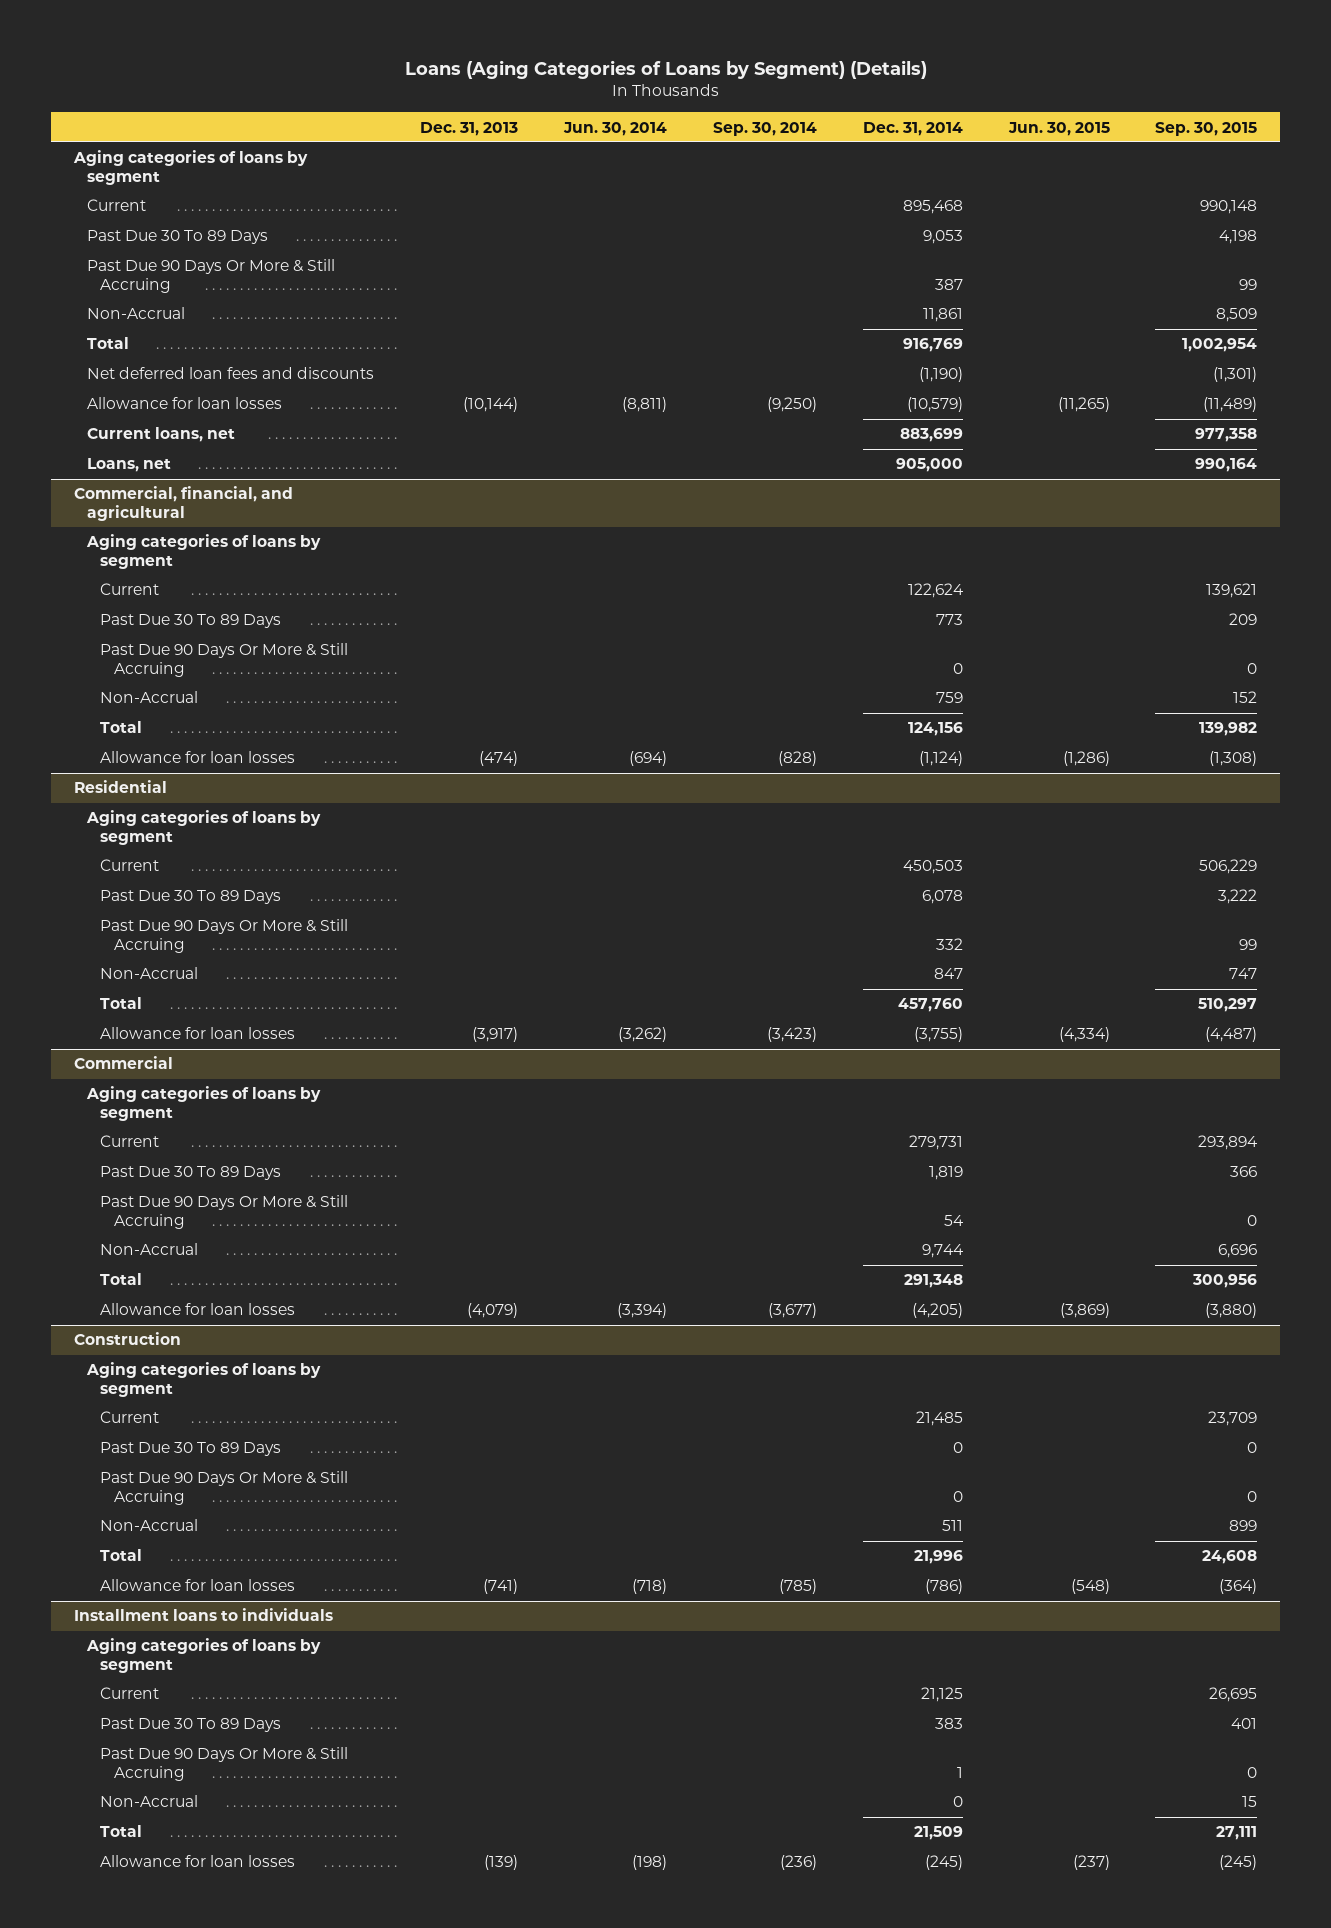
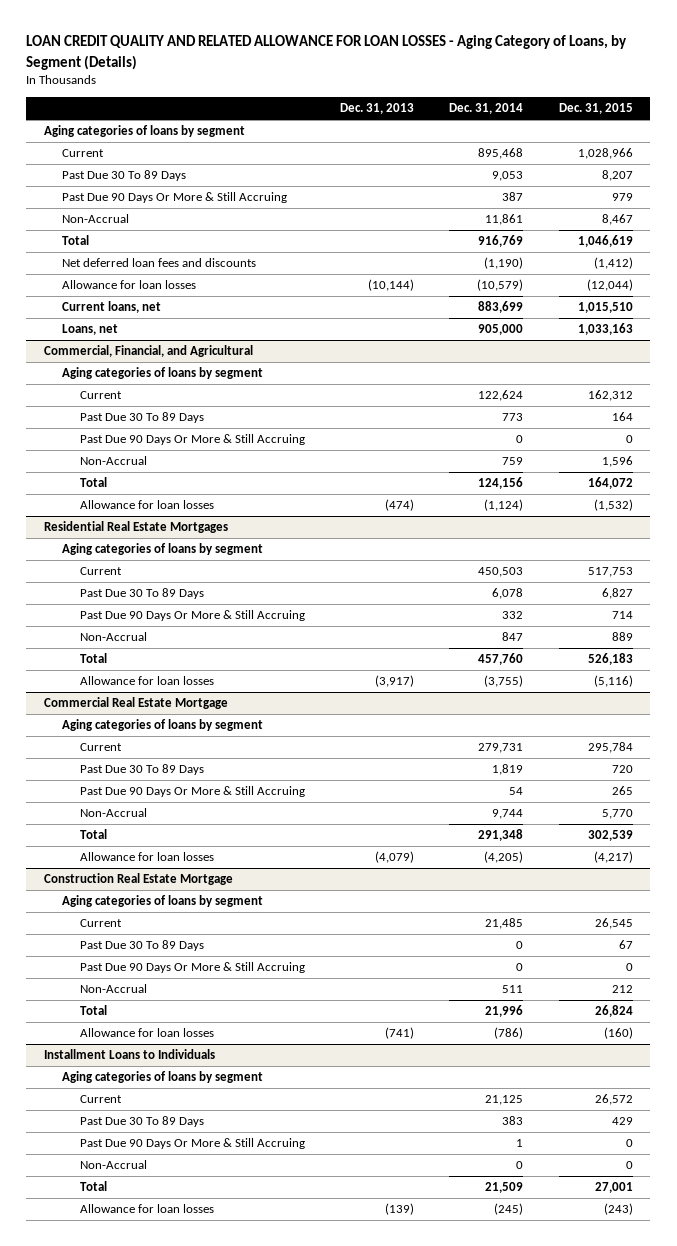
[404,60,927,80] Loans (Aging Categories of Loans by Segment) (Details) -> [26,35,628,70] LOAN CREDIT QUALITY AND RELATED ALLOWANCE FOR LOAN LOSSES - Aging Category of Loans, by Segment (Details)
[562,121,667,136] Jun. 30, 2014 -> none
[712,121,817,136] Sep. 30, 2014 -> none
[1007,121,1110,136] Jun. 30, 2015 -> none
[1155,121,1258,136] Sep. 30, 2015 -> none
none -> [558,103,633,115] Dec. 31, 2015
[73,486,293,522] Commercial, financial, and agricultural -> [43,345,253,358] Commercial, Financial, and Agricultural
[73,780,167,794] Residential -> [43,521,228,534] Residential Real Estate Mortgages
[73,1056,173,1070] Commercial -> [43,697,228,710] Commercial Real Estate Mortgage
[73,1332,181,1346] Construction -> [43,873,233,886] Construction Real Estate Mortgage
[73,1608,333,1622] Installment loans to individuals -> [43,1049,215,1060] Installment Loans to Individuals

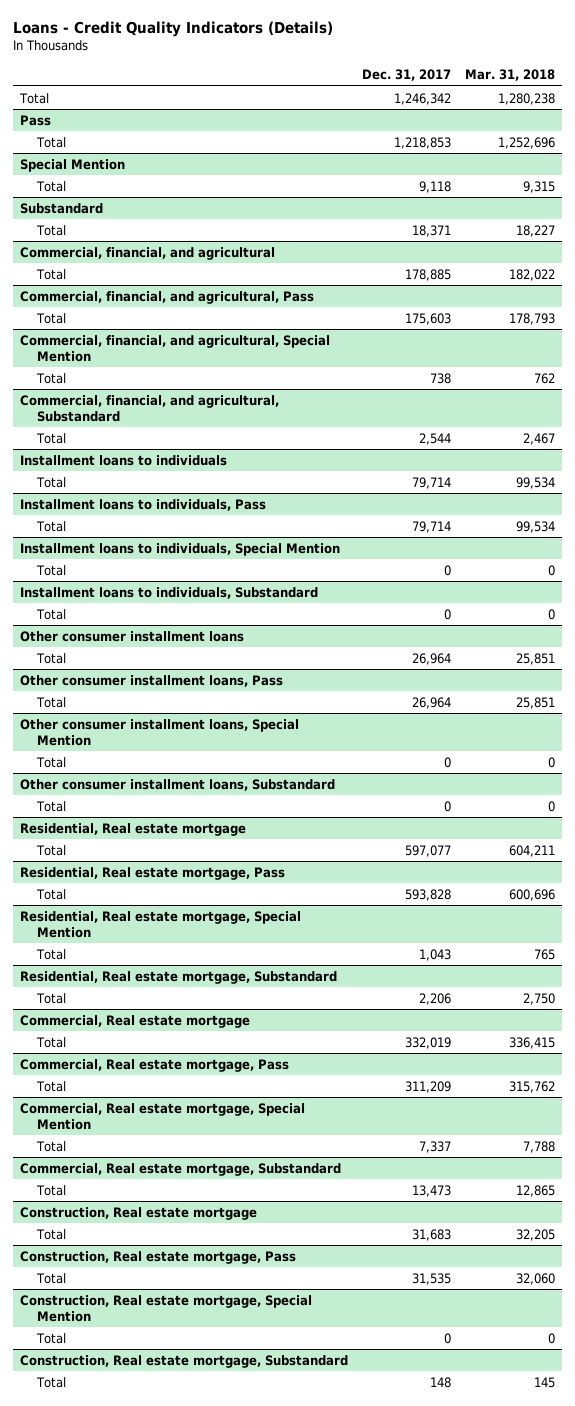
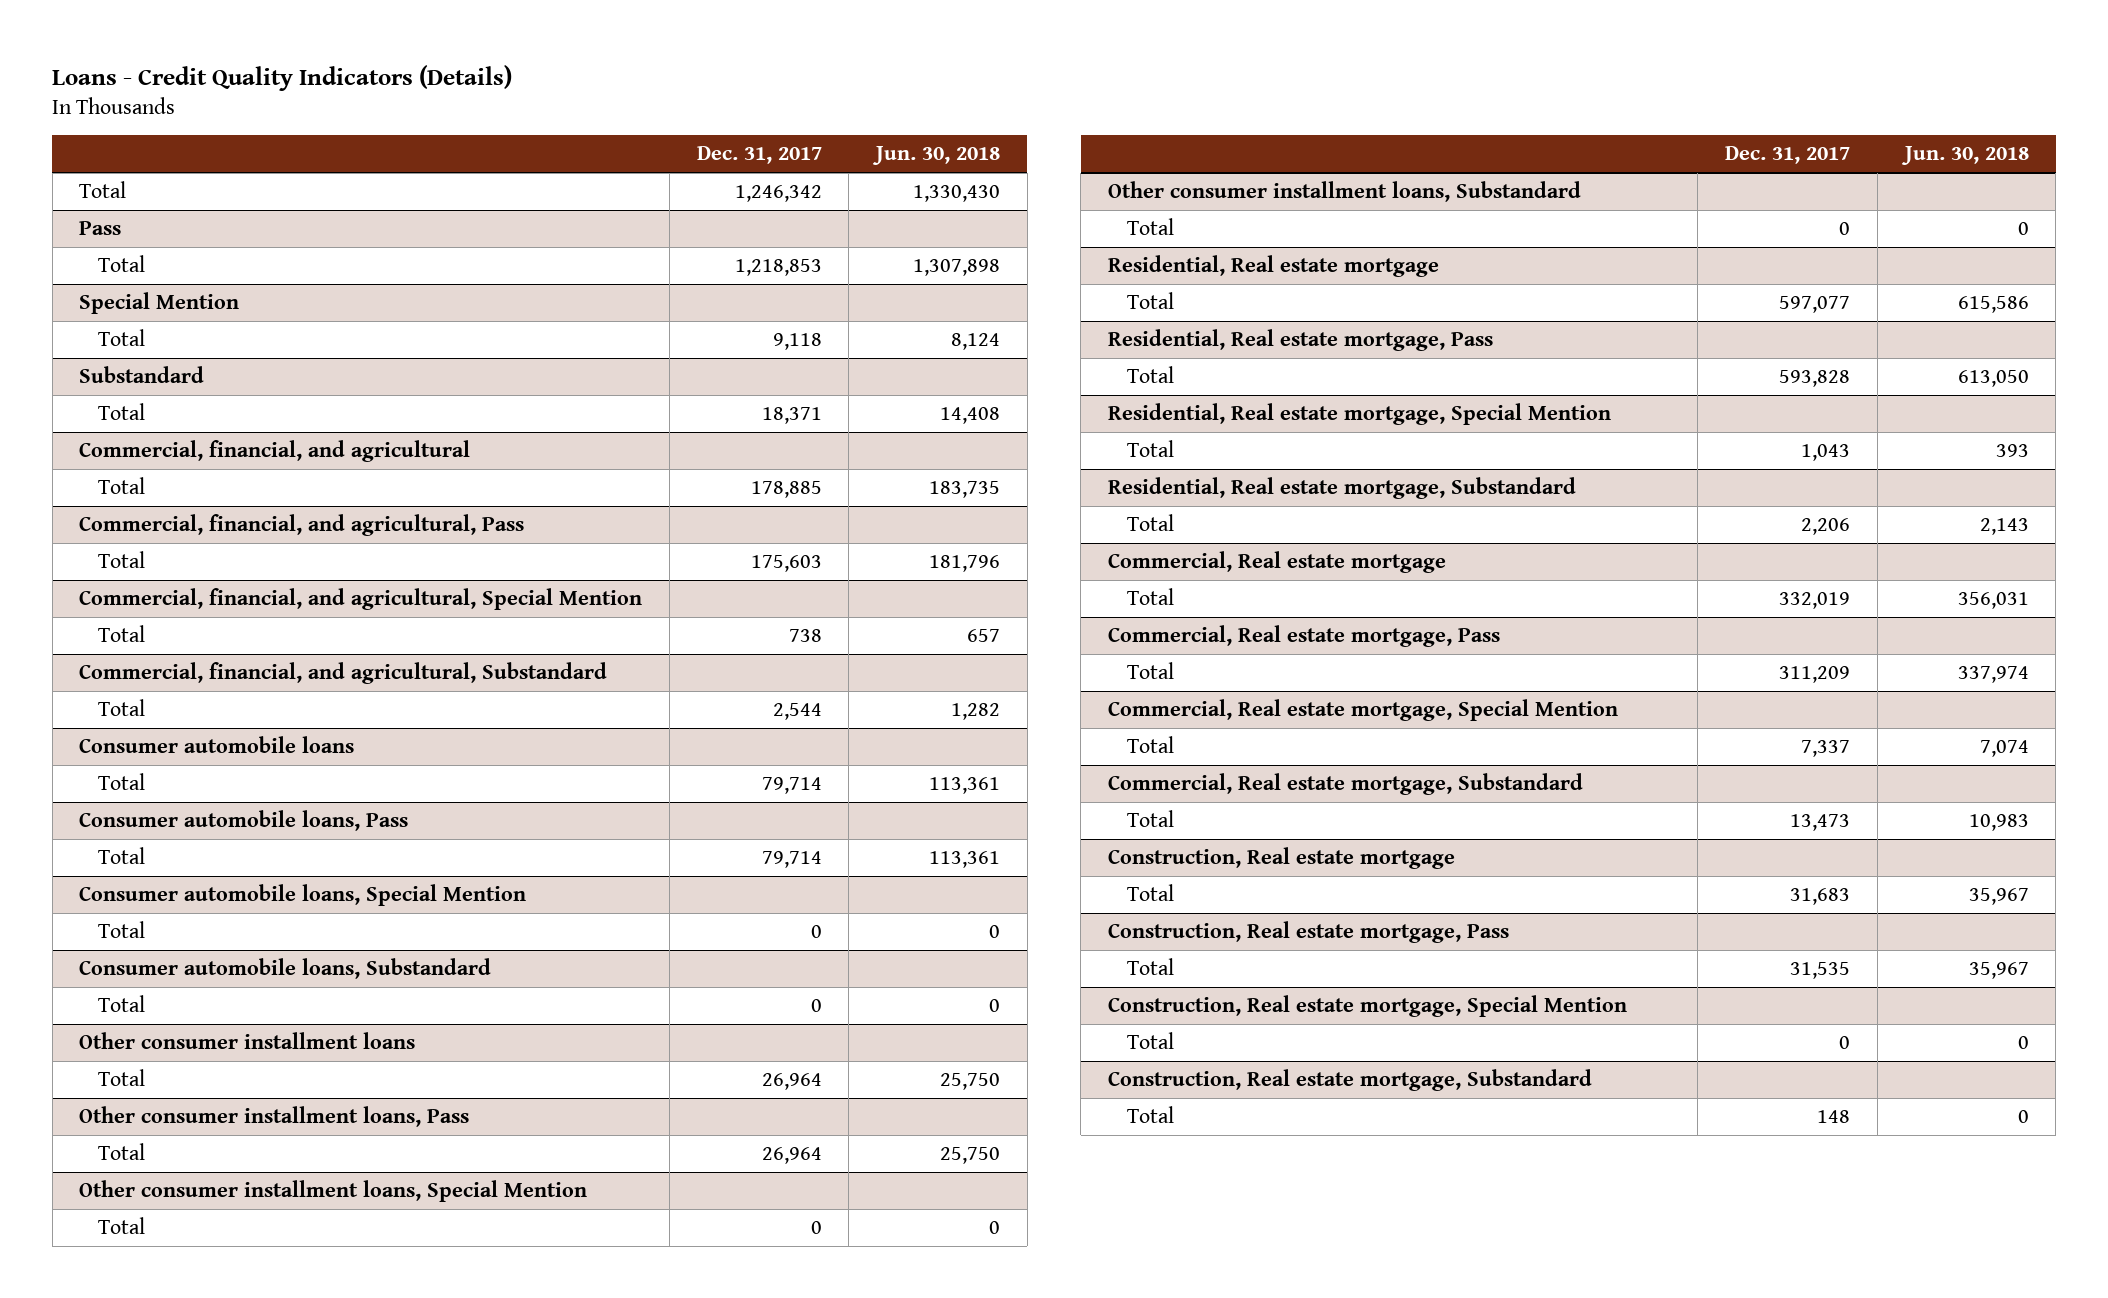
[464,69,555,82] Mar. 31, 2018 -> none
none -> [872,146,1001,166] Jun. 30, 2018
[19,454,227,466] Installment loans to individuals -> [79,736,355,754] Consumer automobile loans
[19,498,266,511] Installment loans to individuals, Pass -> none
none -> [79,810,409,832] Consumer automobile loans, Pass
[19,542,340,556] Installment loans to individuals, Special Mention -> none
none -> [79,884,527,907] Consumer automobile loans, Special Mention
[19,586,318,599] Installment loans to individuals, Substandard -> none
none -> [79,958,492,980] Consumer automobile loans, Substandard

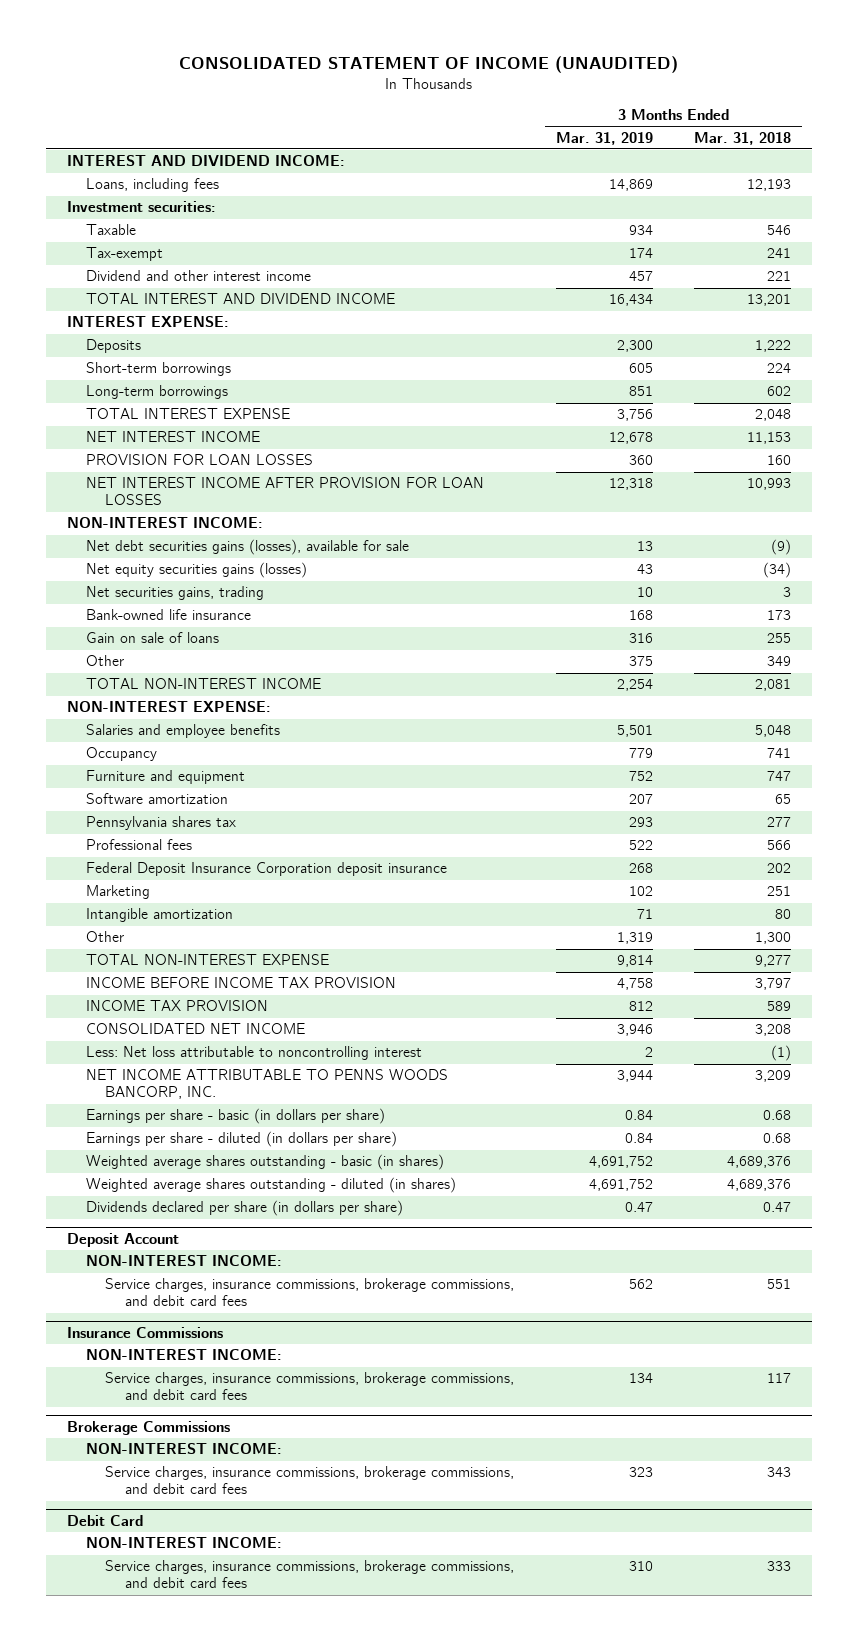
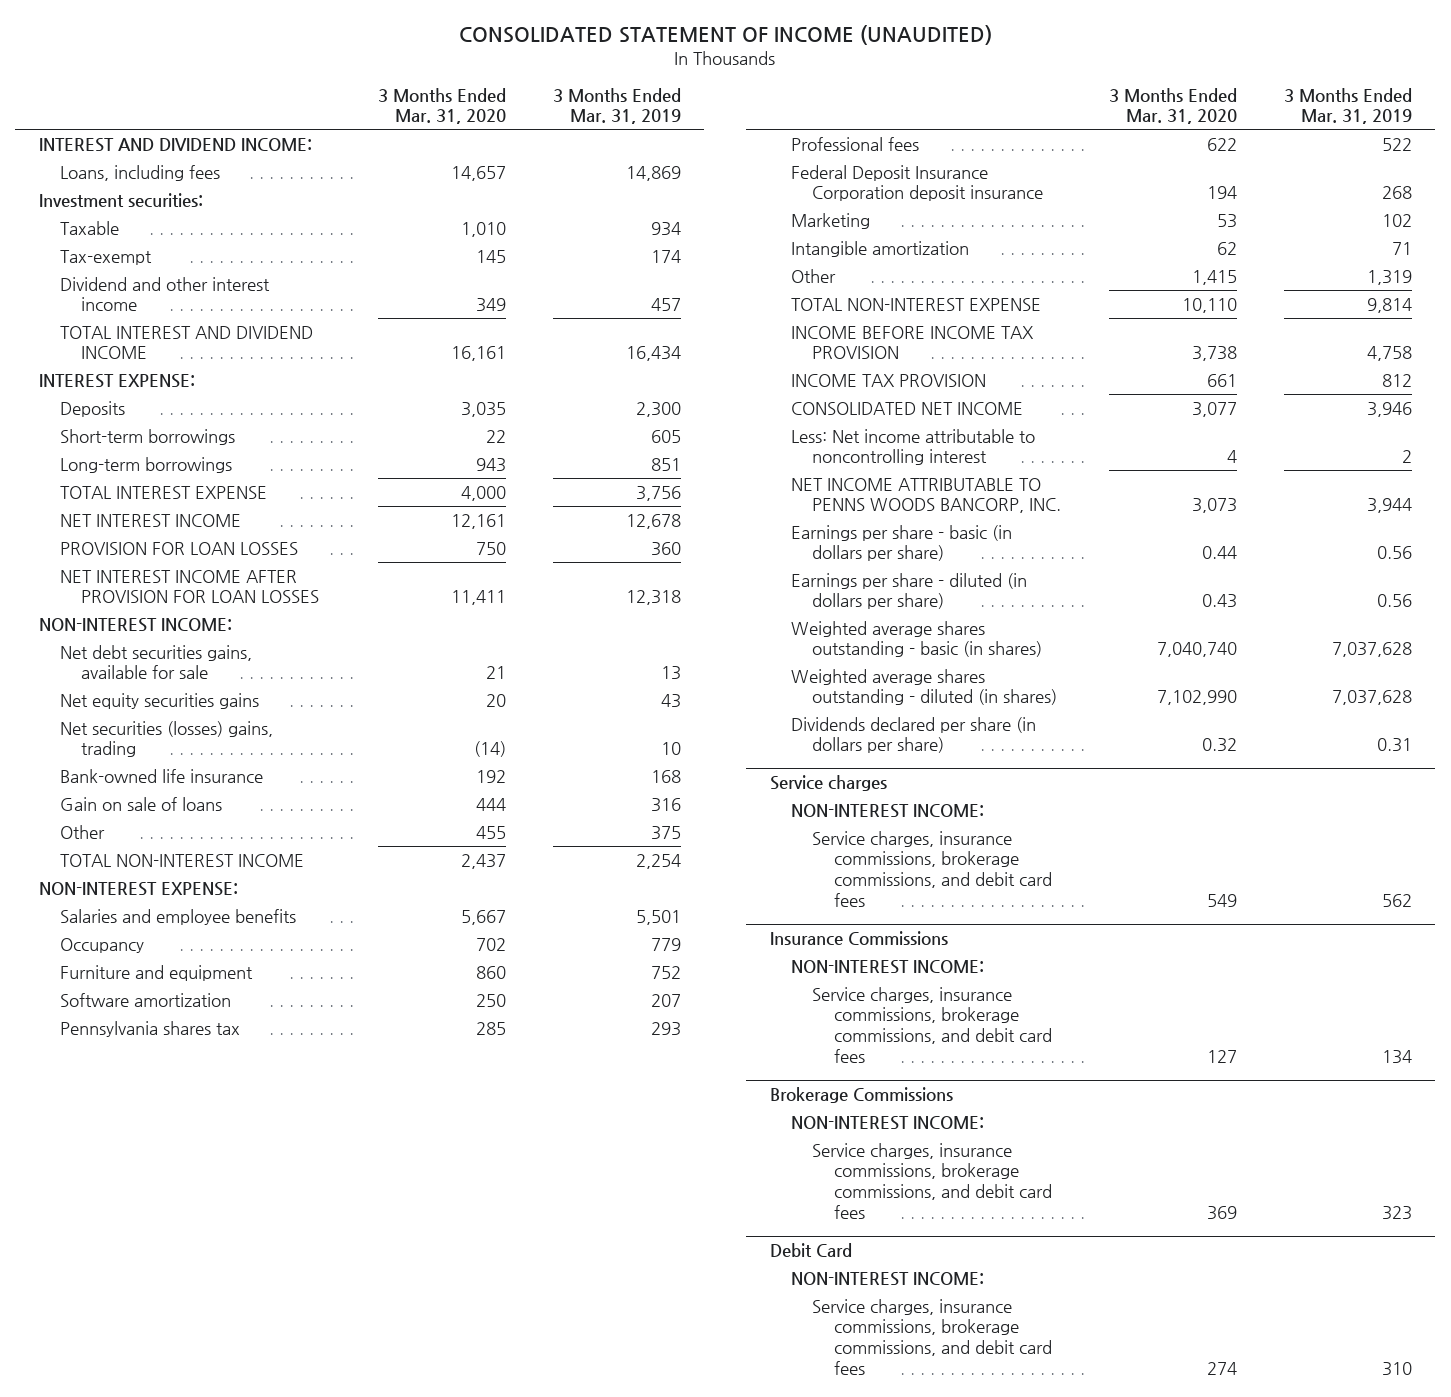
[694,131,792,145] Mar. 31, 2018 -> none
none -> [377,87,506,125] 3 Months Ended Mar. 31, 2020
[86,539,410,556] Net debt securities gains (losses), available for sale -> [60,644,253,680] Net debt securities gains, available for sale
[86,562,308,579] Net equity securities gains (losses) -> [60,692,260,709] Net equity securities gains
[86,586,265,601] Net securities gains, trading -> [60,720,274,758] Net securities (losses) gains, trading
[86,1046,423,1061] Less: Net loss attributable to noncontrolling interest -> [791,428,1036,466] Less: Net income attributable to noncontrolling interest
[624,1110,653,1121] 0.84 -> [1376,546,1412,560] 0.56
[624,1133,653,1144] 0.84 -> [1376,594,1412,608] 0.56
[588,1156,653,1169] 4,691,752 -> [1331,642,1412,658] 7,037,628
[588,1179,653,1192] 4,691,752 -> [1331,690,1412,706] 7,037,628
[624,1202,653,1213] 0.47 -> [1376,738,1412,753] 0.31
[66,1232,179,1247] Deposit Account -> [769,775,887,792] Service charges

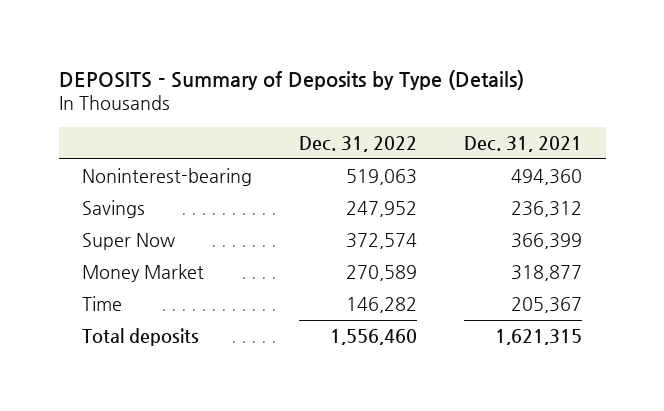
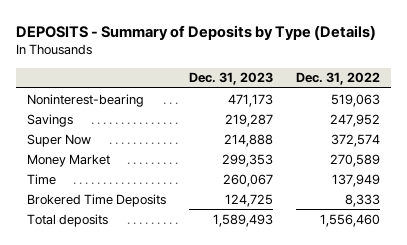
[464,136,583,153] Dec. 31, 2021 -> none
none -> [189,72,274,86] Dec. 31, 2023
[346,297,418,314] 146,282 -> [332,173,381,187] 137,949
none -> [27,193,167,207] Brokered Time Deposits

